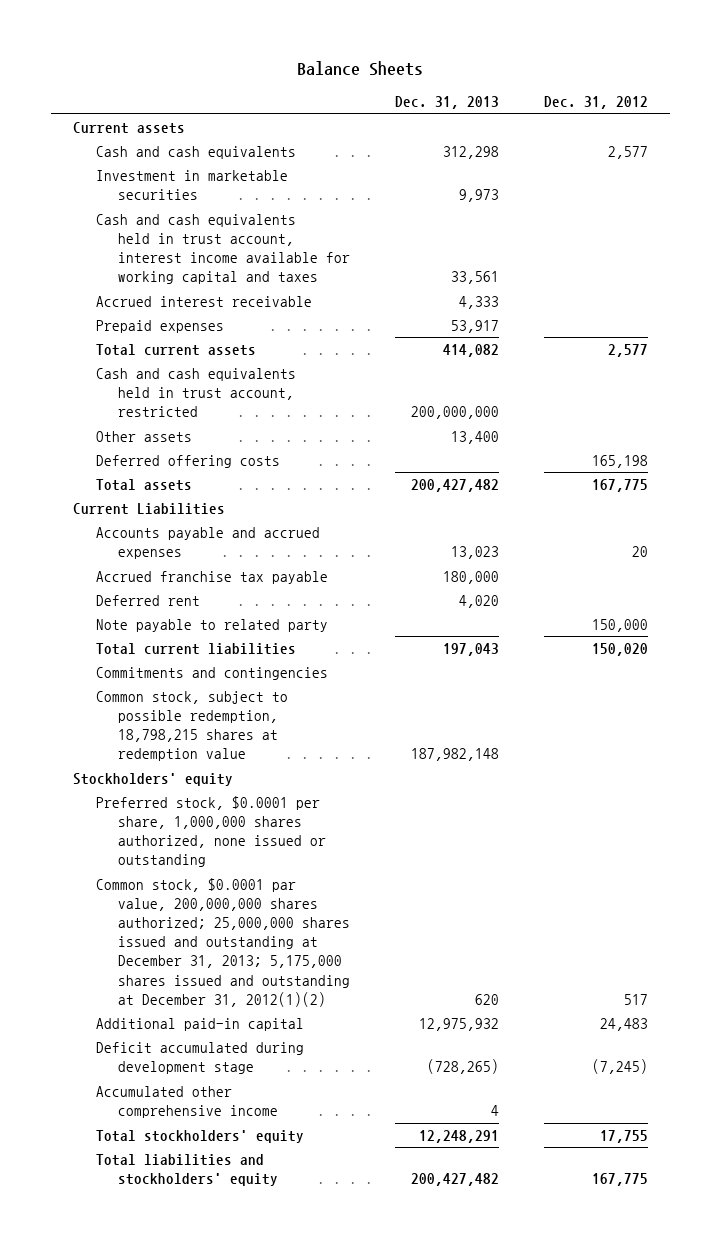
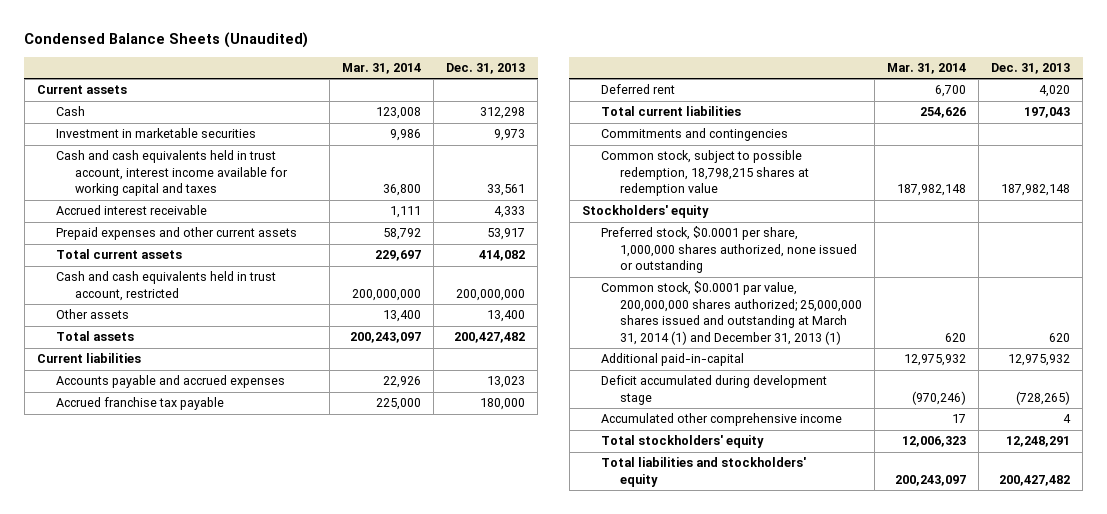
[297,61,424,77] Balance Sheets -> [24,31,309,48] Condensed Balance Sheets (Unaudited)
[543,96,648,110] Dec. 31, 2012 -> none
none -> [341,63,421,75] Mar. 31, 2014
[95,146,296,160] Cash and cash equivalents -> [55,106,85,117] Cash
[95,320,224,334] Prepaid expenses -> [55,227,297,241] Prepaid expenses and other current assets
[95,455,280,469] Deferred offering costs -> none
[73,503,226,516] Current Liabilities -> [36,353,141,364] Current liabilities
[95,619,328,633] Note payable to related party -> none
[95,878,351,1007] Common stock, $0.0001 par value, 200,000,000 shares authorized; 25,000,000 shares issued and outstanding at December 31, 2013; 5,175,000 shares issued and outstanding at December 31, 2012(1)(2) -> [600,281,863,346] Common stock, $0.0001 par value, 200,000,000 shares authorized; 25,000,000 shares issued and outstanding at March 31, 2014 (1) and December 31, 2013 (1)
[95,1018,304,1032] Additional paid-in capital -> [600,353,744,367] Additional paid-in-capital

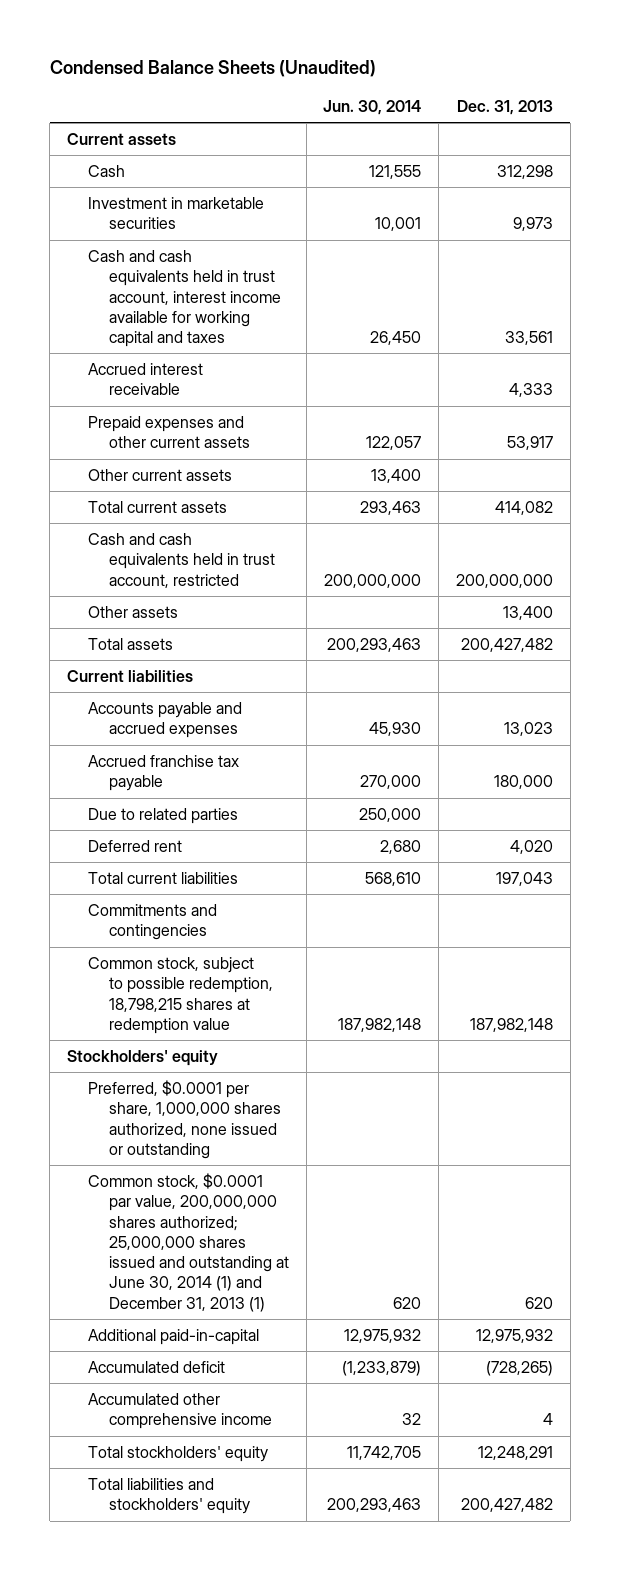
[341,63,421,75] Mar. 31, 2014 -> none
none -> [323,100,422,116] Jun. 30, 2014
none -> [87,468,232,481] Other current assets
none -> [87,807,238,824] Due to related parties
[600,226,858,274] Preferred stock, $0.0001 per share, 1,000,000 shares authorized, none issued or outstanding -> [87,1079,281,1159] Preferred, $0.0001 per share, 1,000,000 shares authorized, none issued or outstanding
[600,281,863,346] Common stock, $0.0001 par value, 200,000,000 shares authorized; 25,000,000 shares issued and outstanding at March 31, 2014 (1) and December 31, 2013 (1) -> [87,1172,289,1312] Common stock, $0.0001 par value, 200,000,000 shares authorized; 25,000,000 shares issued and outstanding at June 30, 2014 (1) and December 31, 2013 (1)
[600,375,827,405] Deficit accumulated during development stage -> [87,1360,225,1373] Accumulated deficit

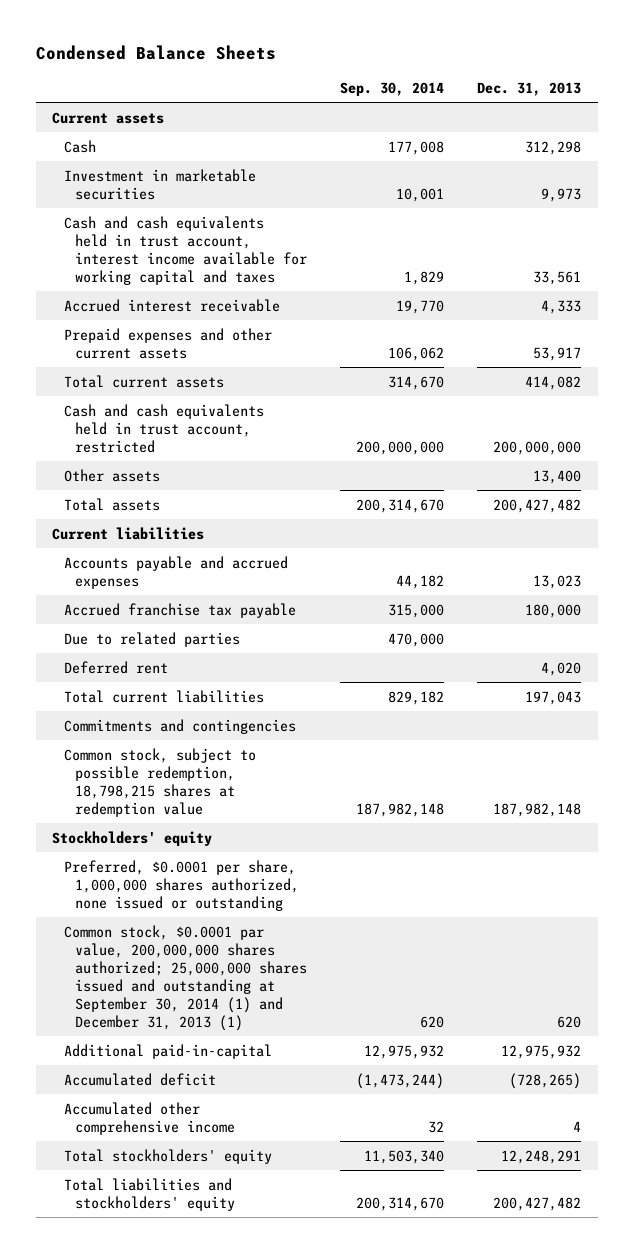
[49,60,376,78] Condensed Balance Sheets (Unaudited) -> [35,44,276,60] Condensed Balance Sheets
[323,100,422,116] Jun. 30, 2014 -> none
none -> [340,82,445,97] Sep. 30, 2014
[87,468,232,481] Other current assets -> none
[87,1172,289,1312] Common stock, $0.0001 par value, 200,000,000 shares authorized; 25,000,000 shares issued and outstanding at June 30, 2014 (1) and December 31, 2013 (1) -> [63,924,308,1031] Common stock, $0.0001 par value, 200,000,000 shares authorized; 25,000,000 shares issued and outstanding at September 30, 2014 (1) and December 31, 2013 (1)

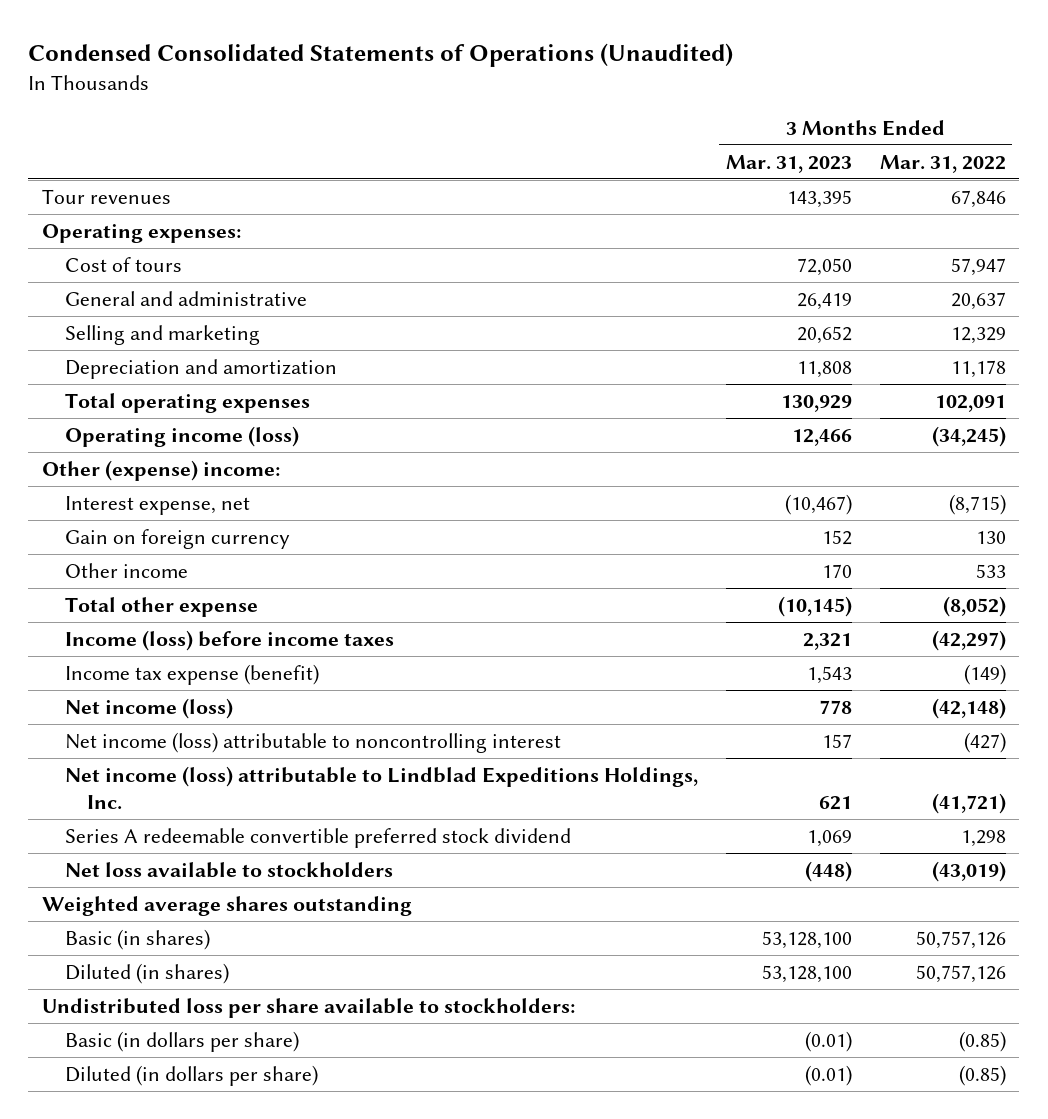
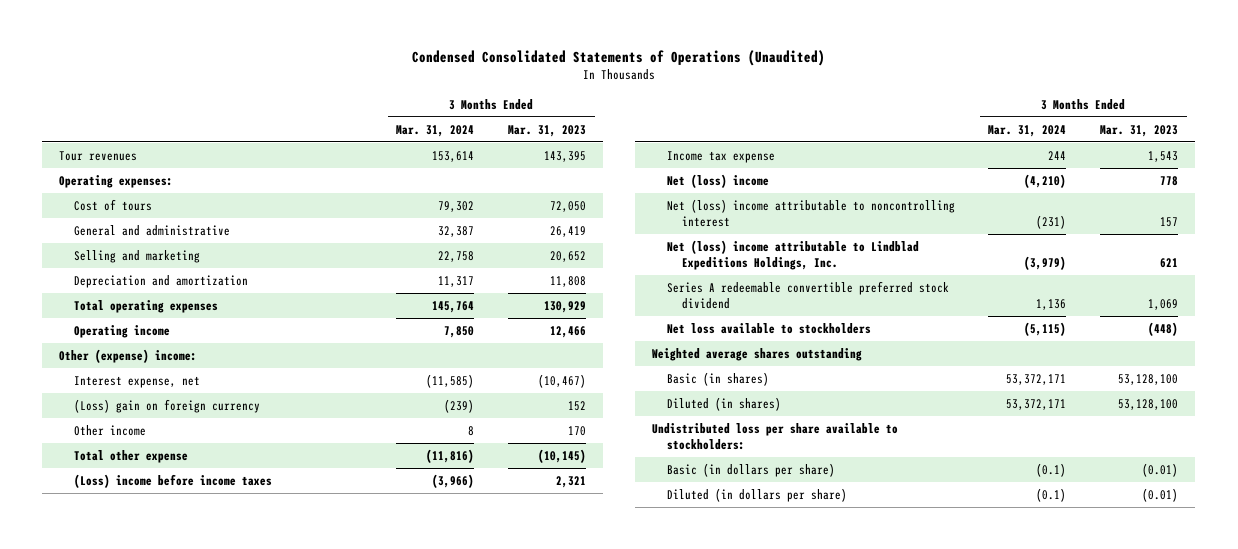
[879,154,1006,173] Mar. 31, 2022 -> none
none -> [396,124,475,137] Mar. 31, 2024
[64,425,299,447] Operating income (loss) -> [74,324,171,338] Operating income
[64,528,290,549] Gain on foreign currency -> [74,398,261,413] (Loss) gain on foreign currency
[64,629,394,651] Income (loss) before income taxes -> [74,473,273,488] (Loss) income before income taxes
[64,663,319,685] Income tax expense (benefit) -> [666,150,775,163] Income tax expense
[64,697,233,719] Net income (loss) -> [666,173,769,188] Net (loss) income
[64,731,561,753] Net income (loss) attributable to noncontrolling interest -> [666,198,955,227] Net (loss) income attributable to noncontrolling interest
[64,765,698,810] Net income (loss) attributable to Lindblad Expeditions Holdings, Inc. -> [666,239,919,270] Net (loss) income attributable to Lindblad Expeditions Holdings, Inc.

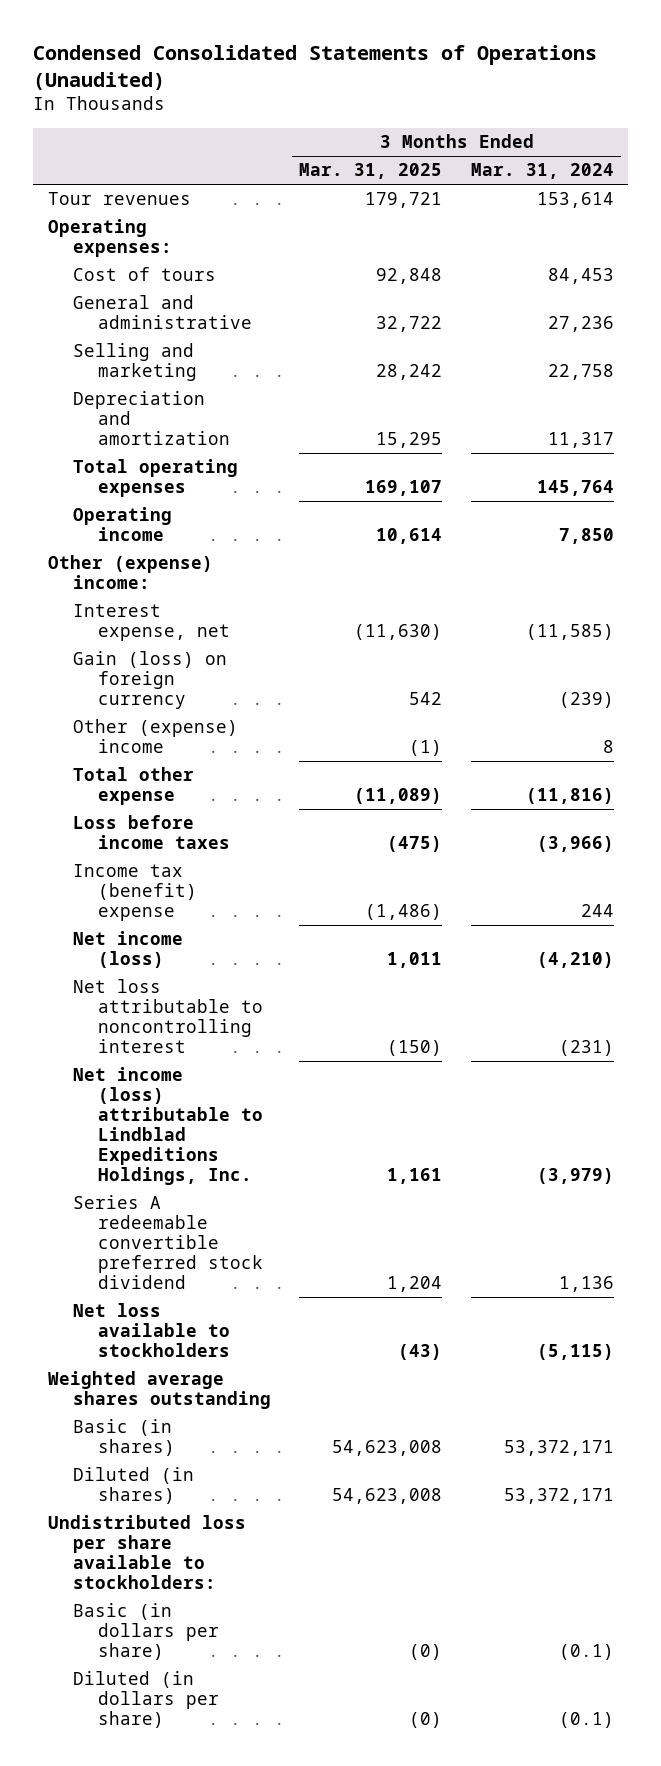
[508,124,587,137] Mar. 31, 2023 -> none
none -> [299,163,443,180] Mar. 31, 2025
[438,200,475,212] 79,302 -> [547,268,614,285] 84,453
[438,225,475,237] 32,387 -> [547,316,614,333] 27,236
[74,398,261,413] (Loss) gain on foreign currency -> [72,651,227,710] Gain (loss) on foreign currency
[74,424,147,436] Other income -> [72,719,238,754] Other (expense) income
[74,473,273,488] (Loss) income before income taxes -> [72,815,231,850] Loss before income taxes
[666,150,775,163] Income tax expense -> [72,864,198,922] Income tax (benefit) expense
[666,173,769,188] Net (loss) income -> [72,931,183,969] Net income (loss)
[666,198,955,227] Net (loss) income attributable to noncontrolling interest -> [72,979,264,1054] Net loss attributable to noncontrolling interest
[666,239,919,270] Net (loss) income attributable to Lindblad Expeditions Holdings, Inc. -> [72,1067,264,1186] Net income (loss) attributable to Lindblad Expeditions Holdings, Inc.

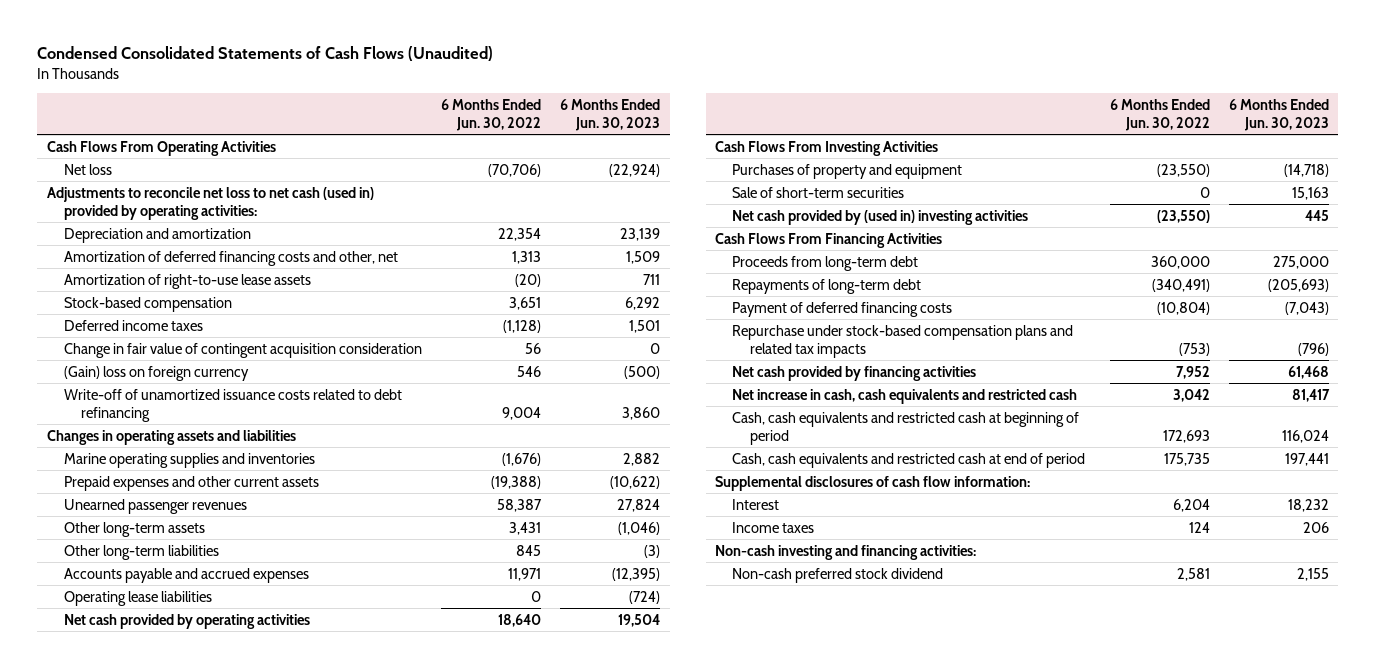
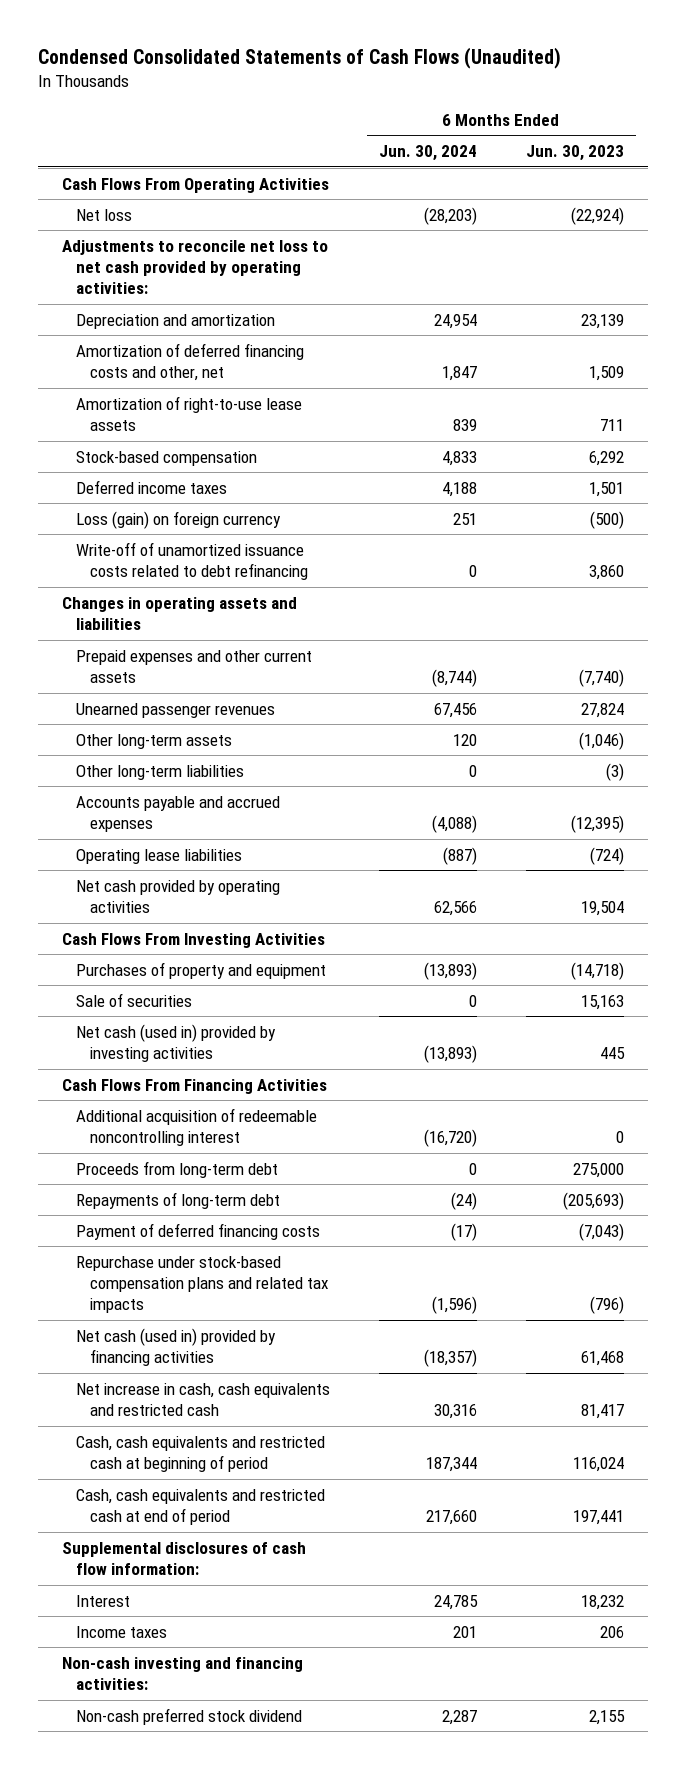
[440,98,541,131] 6 Months Ended Jun. 30, 2022 -> none
none -> [379,145,478,162] Jun. 30, 2024
[46,186,374,220] Adjustments to reconcile net loss to net cash (used in) provided by operating activities: -> [62,239,329,295] Adjustments to reconcile net loss to net cash provided by operating activities:
[63,342,422,358] Change in fair value of contingent acquisition consideration -> none
[63,365,249,381] (Gain) loss on foreign currency -> [76,510,282,529] Loss (gain) on foreign currency
[63,452,315,468] Marine operating supplies and inventories -> none
[610,475,661,489] (10,622) -> [578,668,624,687] (7,740)
[732,186,905,198] Sale of short-term securities -> [76,992,193,1007] Sale of securities
[732,209,1029,225] Net cash provided by (used in) investing activities -> [76,1023,277,1062] Net cash (used in) provided by investing activities
none -> [76,1107,318,1146] Additional acquisition of redeemable noncontrolling interest
[732,365,977,381] Net cash provided by financing activities -> [76,1327,277,1366] Net cash (used in) provided by financing activities

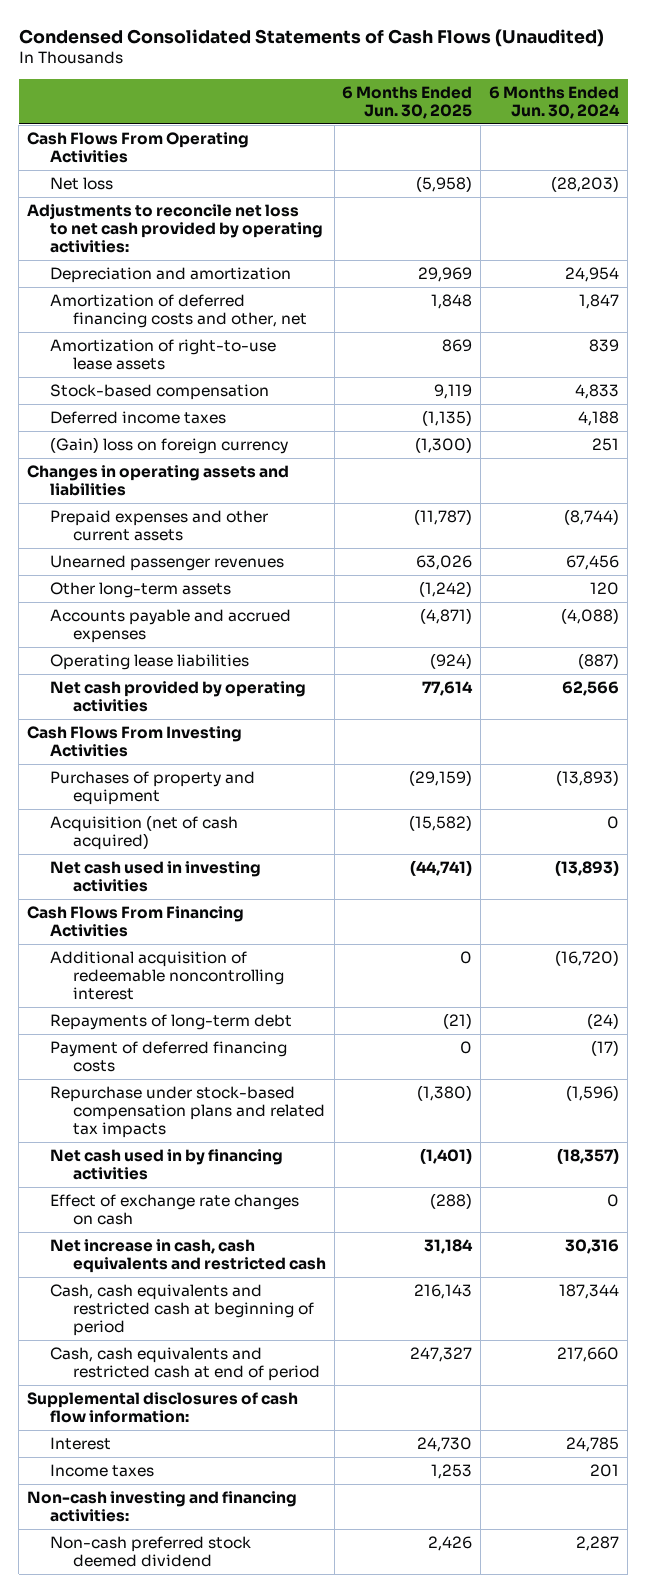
[525,145,624,162] Jun. 30, 2023 -> none
none -> [342,85,473,120] 6 Months Ended Jun. 30, 2025
[76,541,309,580] Write-off of unamortized issuance costs related to debt refinancing -> none
[76,510,282,529] Loss (gain) on foreign currency -> [49,437,288,455] (Gain) loss on foreign currency
[76,764,245,780] Other long-term liabilities -> none
[76,992,193,1007] Sale of securities -> none
none -> [49,815,238,851] Acquisition (net of cash acquired)
[76,1023,277,1062] Net cash (used in) provided by investing activities -> [49,861,261,893] Net cash used in investing activities
[76,1160,279,1178] Proceeds from long-term debt -> none
[76,1327,277,1366] Net cash (used in) provided by financing activities -> [49,1149,283,1181] Net cash used in by financing activities
none -> [49,1194,299,1226] Effect of exchange rate changes on cash
[76,1707,303,1725] Non-cash preferred stock dividend -> [49,1536,251,1568] Non-cash preferred stock deemed dividend

